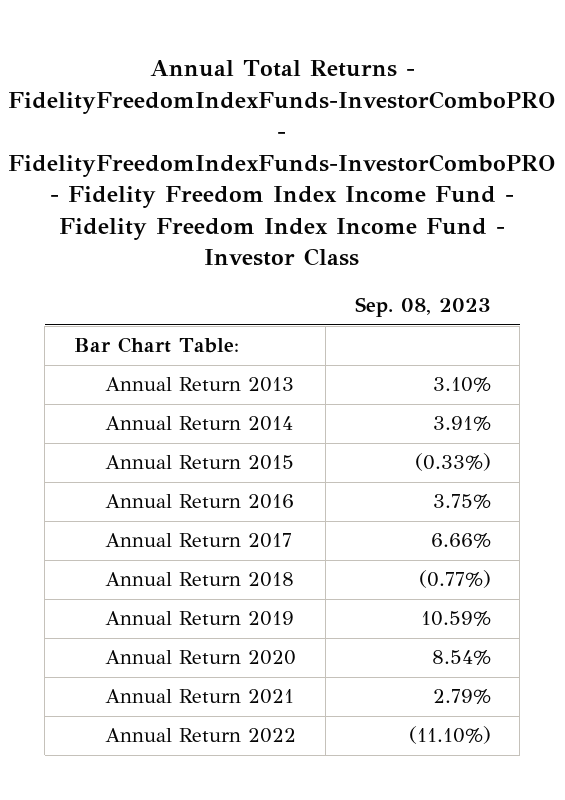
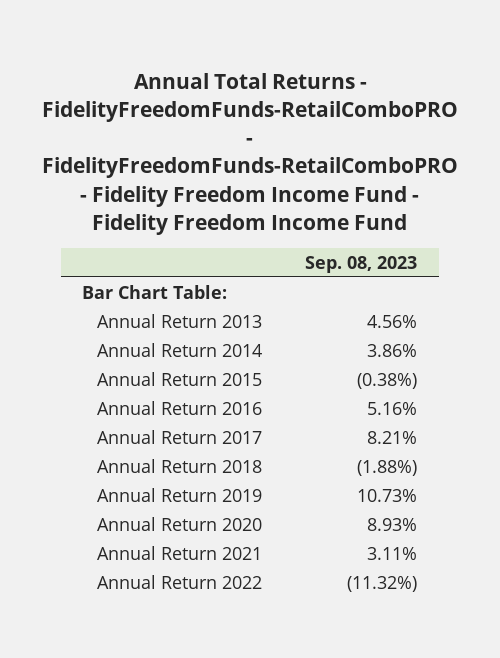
[8,60,557,267] Annual Total Returns - FidelityFreedomIndexFunds-InvestorComboPRO - FidelityFreedomIndexFunds-InvestorComboPRO - Fidelity Freedom Index Income Fund - Fidelity Freedom Index Income Fund - Investor Class -> [41,72,458,235] Annual Total Returns - FidelityFreedomFunds-RetailComboPRO - FidelityFreedomFunds-RetailComboPRO - Fidelity Freedom Income Fund - Fidelity Freedom Income Fund
[432,377,491,393] 3.10% -> [367,314,418,328] 4.56%
[432,416,491,432] 3.91% -> [367,343,418,357] 3.86%
[414,453,491,472] (0.33%) -> [357,372,418,389] (0.38%)
[432,494,491,510] 3.75% -> [367,401,418,415] 5.16%
[430,533,491,549] 6.66% -> [367,430,418,444] 8.21%
[418,570,491,589] (0.77%) -> [357,459,418,476] (1.88%)
[420,611,491,627] 10.59% -> [357,488,418,502] 10.73%
[431,650,491,666] 8.54% -> [367,517,418,531] 8.93%
[432,689,491,705] 2.79% -> [367,546,418,560] 3.11%
[408,726,491,745] (11.10%) -> [347,575,418,592] (11.32%)

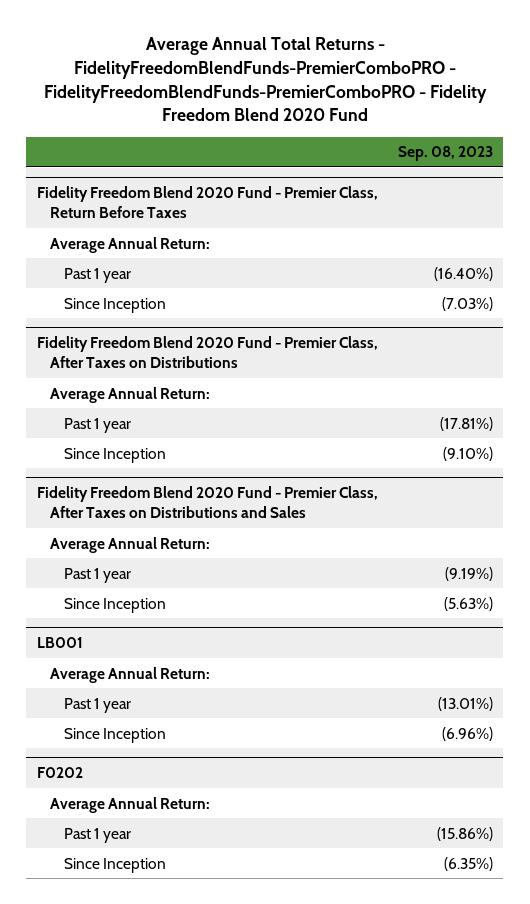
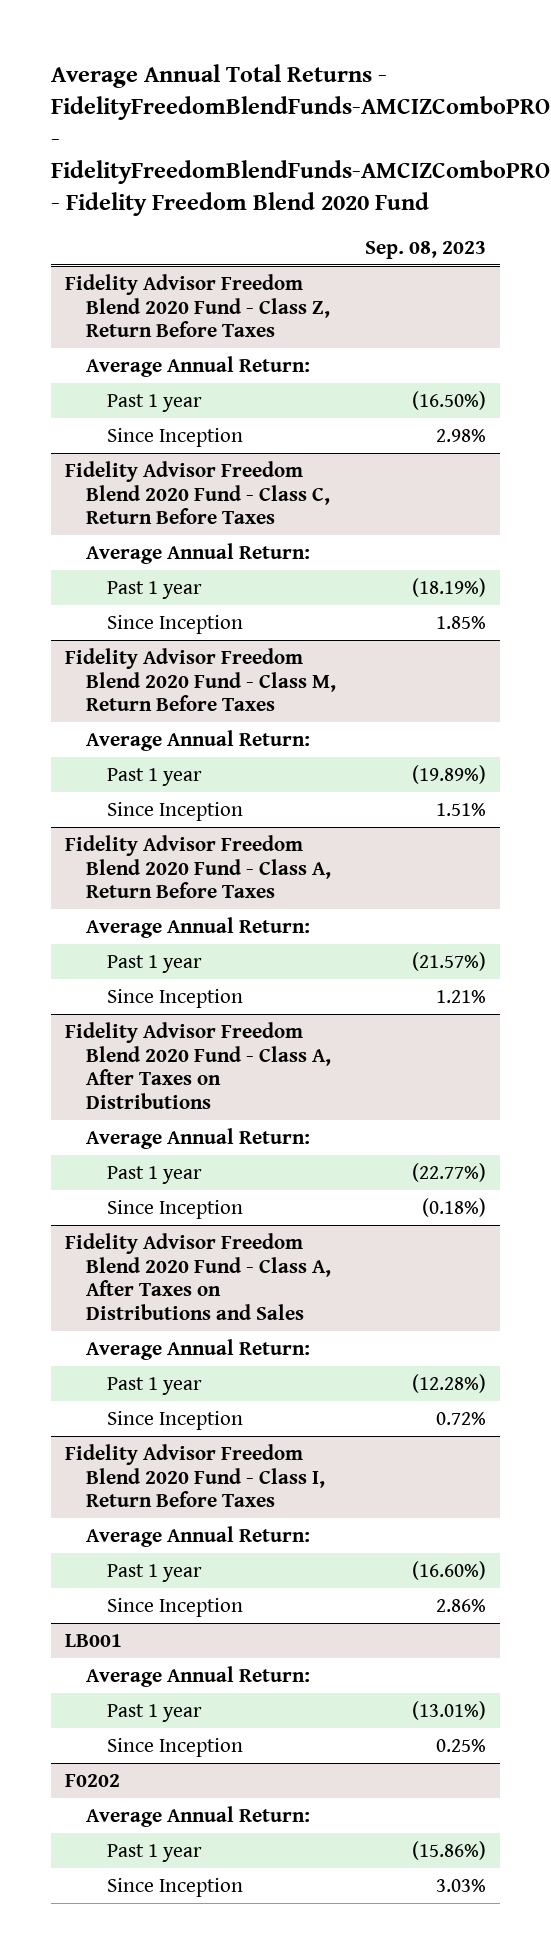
[43,37,487,122] Average Annual Total Returns - FidelityFreedomBlendFunds-PremierComboPRO - FidelityFreedomBlendFunds-PremierComboPRO - Fidelity Freedom Blend 2020 Fund -> [50,64,550,216] Average Annual Total Returns - FidelityFreedomBlendFunds-AMCIZComboPRO - FidelityFreedomBlendFunds-AMCIZComboPRO - Fidelity Freedom Blend 2020 Fund
[36,186,378,218] Fidelity Freedom Blend 2020 Fund - Premier Class, Return Before Taxes -> [65,273,331,338] Fidelity Advisor Freedom Blend 2020 Fund - Class Z, Return Before Taxes
[36,336,378,368] Fidelity Freedom Blend 2020 Fund - Premier Class, After Taxes on Distributions -> none
[434,266,494,281] (16.40%) -> [411,390,486,410] (16.50%)
[442,296,494,311] (7.03%) -> [435,428,486,442] 2.98%
none -> [65,460,331,525] Fidelity Advisor Freedom Blend 2020 Fund - Class C, Return Before Taxes
[36,486,378,518] Fidelity Freedom Blend 2020 Fund - Premier Class, After Taxes on Distributions and Sales -> none
[440,416,494,431] (17.81%) -> [411,577,486,597] (18.19%)
[443,446,494,461] (9.10%) -> [435,615,486,629] 1.85%
none -> [65,647,337,712] Fidelity Advisor Freedom Blend 2020 Fund - Class M, Return Before Taxes
[445,566,494,581] (9.19%) -> [411,764,486,784] (19.89%)
[444,596,494,611] (5.63%) -> [435,802,486,816] 1.51%
none -> [65,834,332,899] Fidelity Advisor Freedom Blend 2020 Fund - Class A, Return Before Taxes
none -> [86,916,311,938] Average Annual Return:
none -> [107,954,203,973] Past 1 year
none -> [107,988,244,1008] Since Inception
none -> [65,1021,332,1110] Fidelity Advisor Freedom Blend 2020 Fund - Class A, After Taxes on Distributions
none -> [86,1127,311,1149] Average Annual Return:
none -> [107,1165,203,1184] Past 1 year
none -> [107,1199,244,1219] Since Inception
none -> [65,1232,332,1321] Fidelity Advisor Freedom Blend 2020 Fund - Class A, After Taxes on Distributions and Sales
none -> [86,1338,311,1360] Average Annual Return:
none -> [107,1376,203,1395] Past 1 year
none -> [107,1410,244,1430] Since Inception
none -> [65,1443,326,1508] Fidelity Advisor Freedom Blend 2020 Fund - Class I, Return Before Taxes
none -> [86,1525,311,1547] Average Annual Return:
none -> [107,1563,203,1582] Past 1 year
none -> [107,1597,244,1617] Since Inception
[442,726,494,741] (6.96%) -> [435,1738,486,1752] 0.25%
[444,856,494,871] (6.35%) -> [435,1878,486,1892] 3.03%

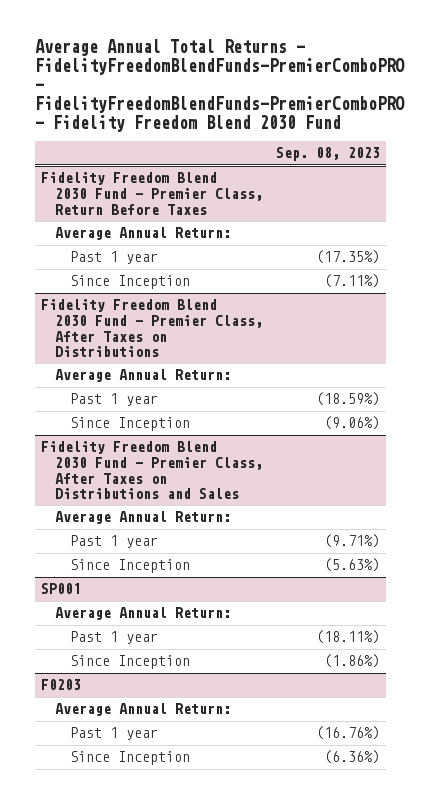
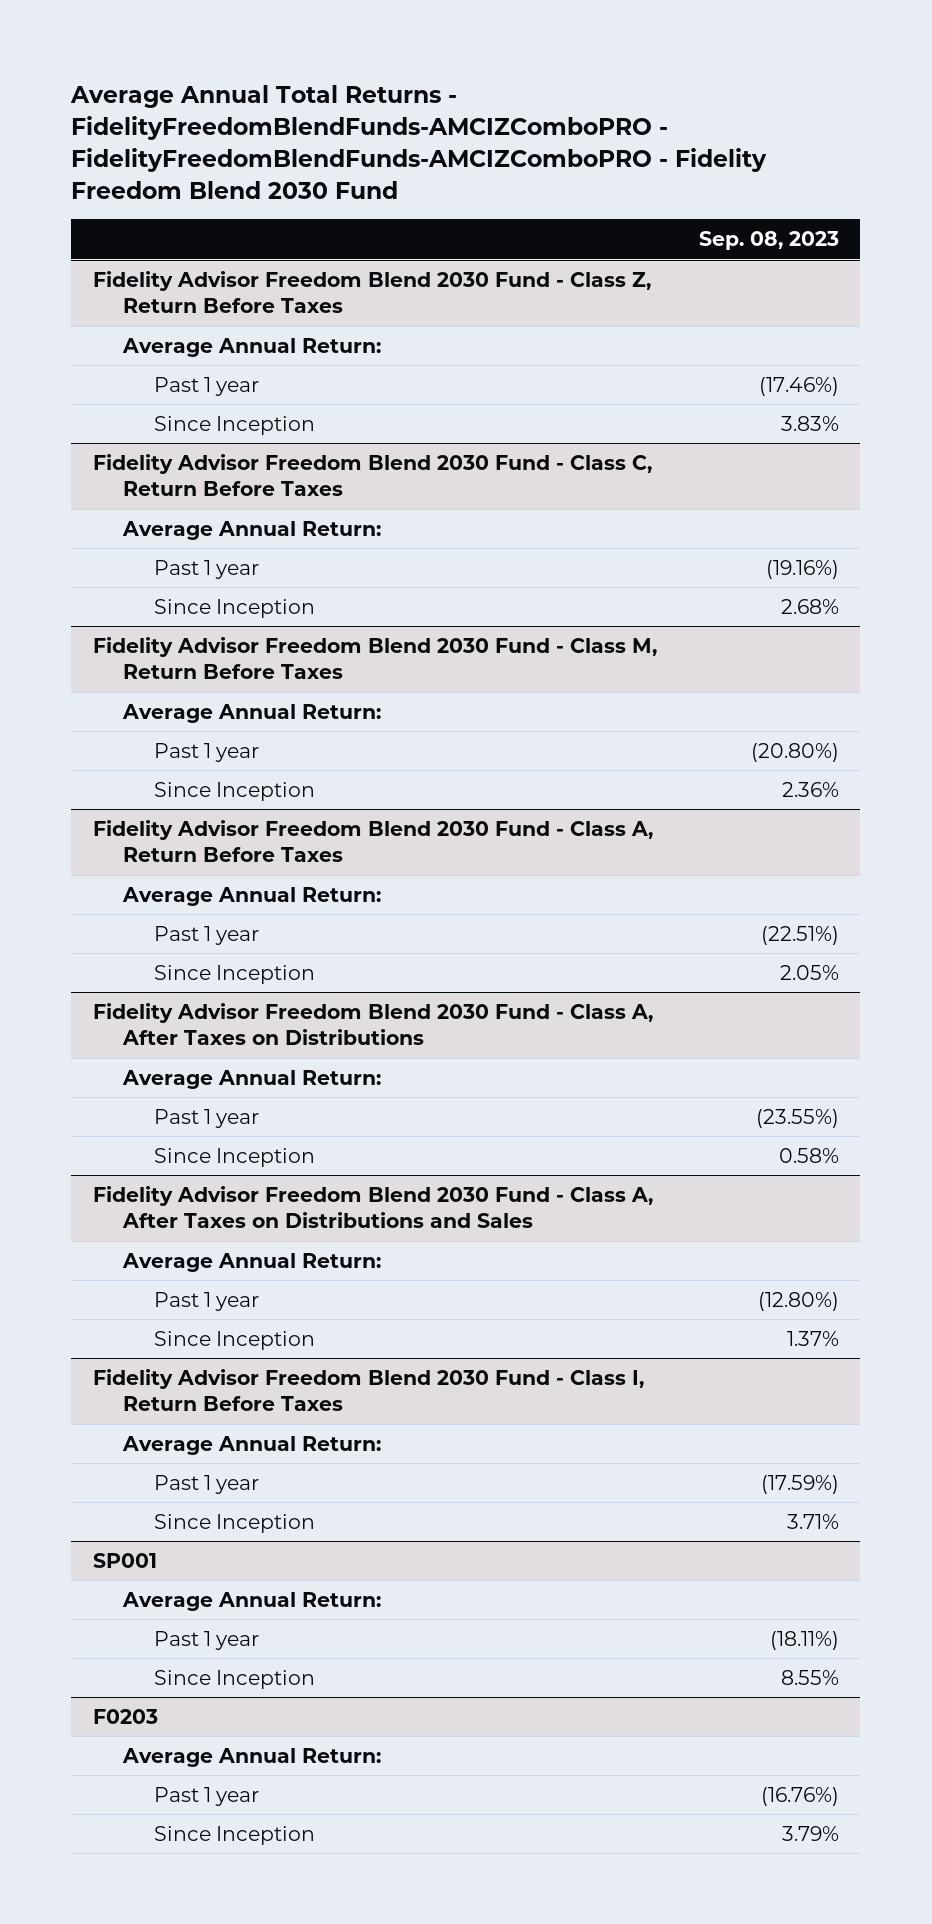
[34,39,405,132] Average Annual Total Returns - FidelityFreedomBlendFunds-PremierComboPRO - FidelityFreedomBlendFunds-PremierComboPRO - Fidelity Freedom Blend 2030 Fund -> [70,85,768,199] Average Annual Total Returns - FidelityFreedomBlendFunds-AMCIZComboPRO - FidelityFreedomBlendFunds-AMCIZComboPRO - Fidelity Freedom Blend 2030 Fund
[40,172,264,215] Fidelity Freedom Blend 2030 Fund - Premier Class, Return Before Taxes -> [92,270,651,314] Fidelity Advisor Freedom Blend 2030 Fund - Class Z, Return Before Taxes
[40,299,264,358] Fidelity Freedom Blend 2030 Fund - Premier Class, After Taxes on Distributions -> none
[315,250,380,265] (17.35%) -> [759,376,840,396] (17.46%)
[323,274,380,289] (7.11%) -> [781,415,840,431] 3.83%
none -> [92,453,652,497] Fidelity Advisor Freedom Blend 2030 Fund - Class C, Return Before Taxes
[40,441,264,500] Fidelity Freedom Blend 2030 Fund - Premier Class, After Taxes on Distributions and Sales -> none
[315,392,380,407] (18.59%) -> [766,559,840,579] (19.16%)
[323,416,380,431] (9.06%) -> [781,598,840,614] 2.68%
none -> [92,636,657,680] Fidelity Advisor Freedom Blend 2030 Fund - Class M, Return Before Taxes
[323,534,380,549] (9.71%) -> [751,742,840,762] (20.80%)
[323,558,380,573] (5.63%) -> [782,781,840,797] 2.36%
none -> [92,819,653,863] Fidelity Advisor Freedom Blend 2030 Fund - Class A, Return Before Taxes
none -> [122,886,382,906] Average Annual Return:
none -> [154,925,260,945] Past 1 year
none -> [154,964,316,984] Since Inception
none -> [92,1002,653,1046] Fidelity Advisor Freedom Blend 2030 Fund - Class A, After Taxes on Distributions
none -> [122,1069,382,1089] Average Annual Return:
none -> [154,1108,260,1128] Past 1 year
none -> [154,1147,316,1167] Since Inception
none -> [92,1185,653,1229] Fidelity Advisor Freedom Blend 2030 Fund - Class A, After Taxes on Distributions and Sales
none -> [122,1252,382,1272] Average Annual Return:
none -> [154,1291,260,1311] Past 1 year
none -> [154,1330,316,1350] Since Inception
none -> [92,1368,644,1412] Fidelity Advisor Freedom Blend 2030 Fund - Class I, Return Before Taxes
none -> [122,1435,382,1455] Average Annual Return:
none -> [154,1474,260,1494] Past 1 year
none -> [154,1513,316,1533] Since Inception
[323,654,380,669] (1.86%) -> [781,1669,840,1685] 8.55%
[323,750,380,765] (6.36%) -> [782,1825,840,1841] 3.79%

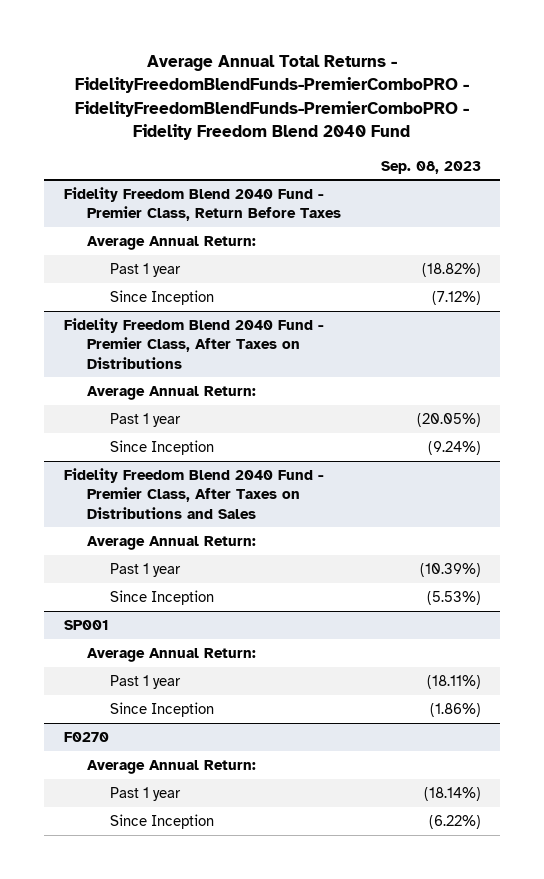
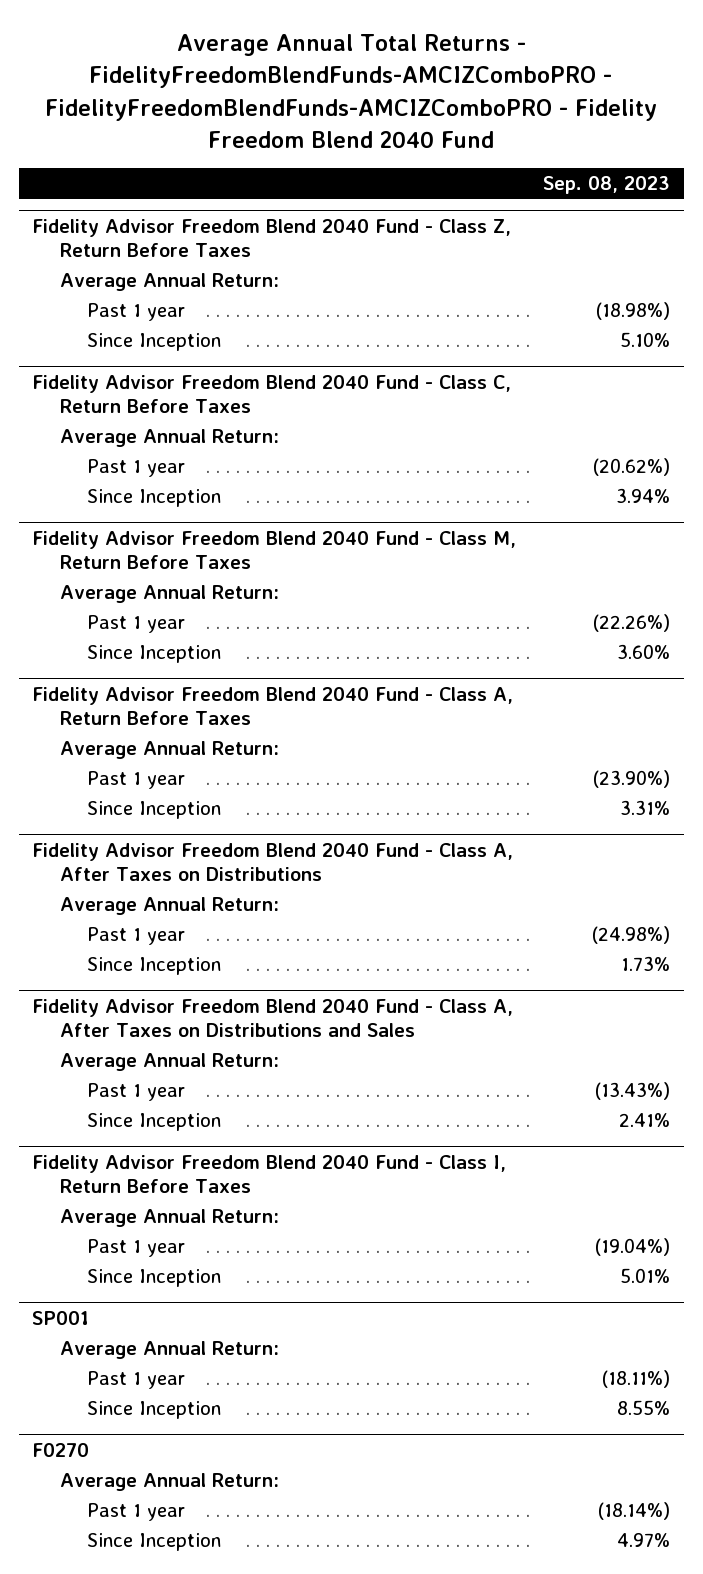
[75,55,470,140] Average Annual Total Returns - FidelityFreedomBlendFunds-PremierComboPRO - FidelityFreedomBlendFunds-PremierComboPRO - Fidelity Freedom Blend 2040 Fund -> [45,34,658,148] Average Annual Total Returns - FidelityFreedomBlendFunds-AMCIZComboPRO - FidelityFreedomBlendFunds-AMCIZComboPRO - Fidelity Freedom Blend 2040 Fund
[63,186,341,222] Fidelity Freedom Blend 2040 Fund - Premier Class, Return Before Taxes -> [32,218,512,257] Fidelity Advisor Freedom Blend 2040 Fund - Class Z, Return Before Taxes
[63,317,324,369] Fidelity Freedom Blend 2040 Fund - Premier Class, After Taxes on Distributions -> none
[421,262,481,277] (18.82%) -> [596,301,671,320] (18.98%)
[431,290,481,305] (7.12%) -> [620,331,671,347] 5.10%
none -> [32,374,512,413] Fidelity Advisor Freedom Blend 2040 Fund - Class C, Return Before Taxes
[63,467,324,519] Fidelity Freedom Blend 2040 Fund - Premier Class, After Taxes on Distributions and Sales -> none
[416,412,481,427] (20.05%) -> [593,457,671,476] (20.62%)
[427,440,481,455] (9.24%) -> [616,487,671,503] 3.94%
none -> [32,530,517,569] Fidelity Advisor Freedom Blend 2040 Fund - Class M, Return Before Taxes
[419,562,481,577] (10.39%) -> [593,613,671,632] (22.26%)
[426,590,481,605] (5.53%) -> [617,643,671,659] 3.60%
none -> [32,686,514,725] Fidelity Advisor Freedom Blend 2040 Fund - Class A, Return Before Taxes
none -> [59,740,279,759] Average Annual Return:
none -> [87,770,186,789] Past 1 year
none -> [87,800,222,819] Since Inception
none -> [32,842,514,881] Fidelity Advisor Freedom Blend 2040 Fund - Class A, After Taxes on Distributions
none -> [59,896,279,915] Average Annual Return:
none -> [87,926,186,945] Past 1 year
none -> [87,956,222,975] Since Inception
none -> [32,998,514,1037] Fidelity Advisor Freedom Blend 2040 Fund - Class A, After Taxes on Distributions and Sales
none -> [59,1052,279,1071] Average Annual Return:
none -> [87,1082,186,1101] Past 1 year
none -> [87,1112,222,1131] Since Inception
none -> [32,1154,507,1193] Fidelity Advisor Freedom Blend 2040 Fund - Class I, Return Before Taxes
none -> [59,1208,279,1227] Average Annual Return:
none -> [87,1238,186,1257] Past 1 year
none -> [87,1268,222,1287] Since Inception
[429,702,481,717] (1.86%) -> [617,1399,671,1415] 8.55%
[428,814,481,829] (6.22%) -> [617,1532,671,1547] 4.97%

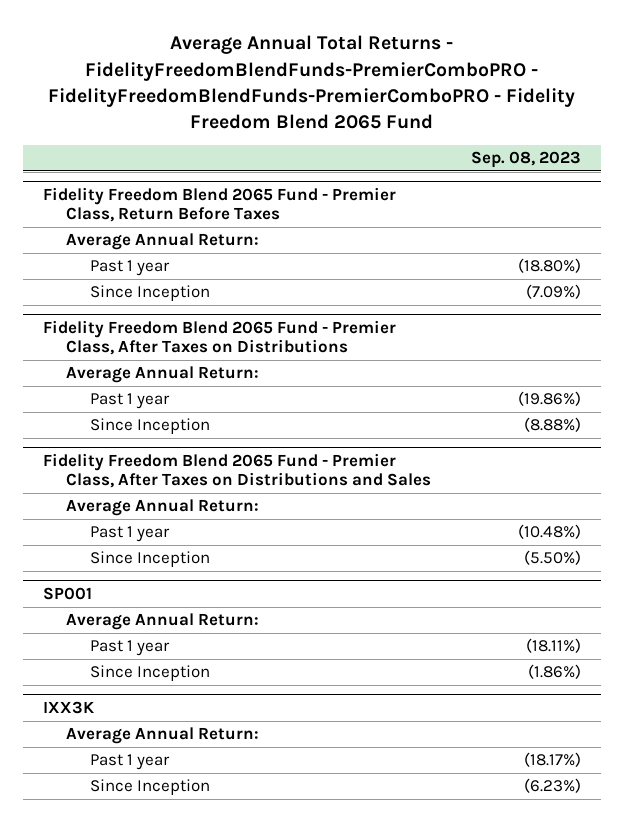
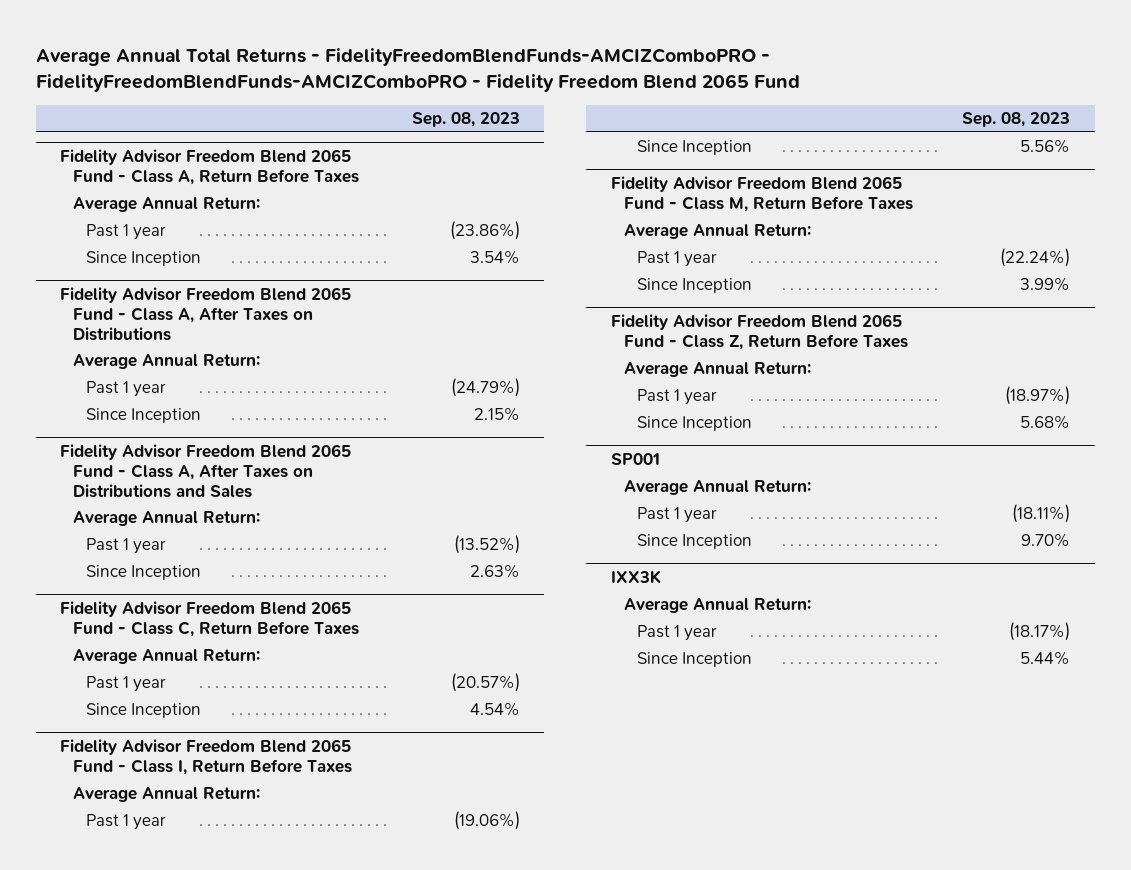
[48,35,576,130] Average Annual Total Returns - FidelityFreedomBlendFunds-PremierComboPRO - FidelityFreedomBlendFunds-PremierComboPRO - Fidelity Freedom Blend 2065 Fund -> [35,47,800,92] Average Annual Total Returns - FidelityFreedomBlendFunds-AMCIZComboPRO - FidelityFreedomBlendFunds-AMCIZComboPRO - Fidelity Freedom Blend 2065 Fund
[43,187,397,223] Fidelity Freedom Blend 2065 Fund - Premier Class, Return Before Taxes -> [60,149,360,185] Fidelity Advisor Freedom Blend 2065 Fund - Class A, Return Before Taxes
[518,258,582,274] (18.80%) -> [449,221,520,241] (23.86%)
[526,284,582,300] (7.09%) -> [469,250,520,265] 3.54%
[43,320,397,356] Fidelity Freedom Blend 2065 Fund - Premier Class, After Taxes on Distributions -> [60,287,352,341] Fidelity Advisor Freedom Blend 2065 Fund - Class A, After Taxes on Distributions
[518,391,582,407] (19.86%) -> [450,378,520,398] (24.79%)
[524,417,582,433] (8.88%) -> [473,407,520,422] 2.15%
[43,453,432,489] Fidelity Freedom Blend 2065 Fund - Premier Class, After Taxes on Distributions and Sales -> [60,444,352,498] Fidelity Advisor Freedom Blend 2065 Fund - Class A, After Taxes on Distributions and Sales
[518,524,582,540] (10.48%) -> [453,535,520,555] (13.52%)
[524,550,582,566] (5.50%) -> [469,564,520,579] 2.63%
none -> [60,601,360,637] Fidelity Advisor Freedom Blend 2065 Fund - Class C, Return Before Taxes
none -> [73,649,261,665] Average Annual Return:
none -> [86,676,167,693] Past 1 year
none -> [86,703,202,719] Since Inception
none -> [60,739,353,775] Fidelity Advisor Freedom Blend 2065 Fund - Class I, Return Before Taxes
none -> [73,787,261,803] Average Annual Return:
none -> [86,814,167,831] Past 1 year
none -> [636,140,752,156] Since Inception
none -> [611,176,913,212] Fidelity Advisor Freedom Blend 2065 Fund - Class M, Return Before Taxes
none -> [623,224,811,240] Average Annual Return:
none -> [636,251,717,268] Past 1 year
none -> [636,278,752,294] Since Inception
none -> [611,314,908,350] Fidelity Advisor Freedom Blend 2065 Fund - Class Z, Return Before Taxes
none -> [623,362,811,378] Average Annual Return:
none -> [636,389,717,406] Past 1 year
none -> [636,416,752,432] Since Inception
[528,664,582,680] (1.86%) -> [1021,533,1071,548] 9.70%
[524,778,582,794] (6.23%) -> [1020,651,1071,666] 5.44%

